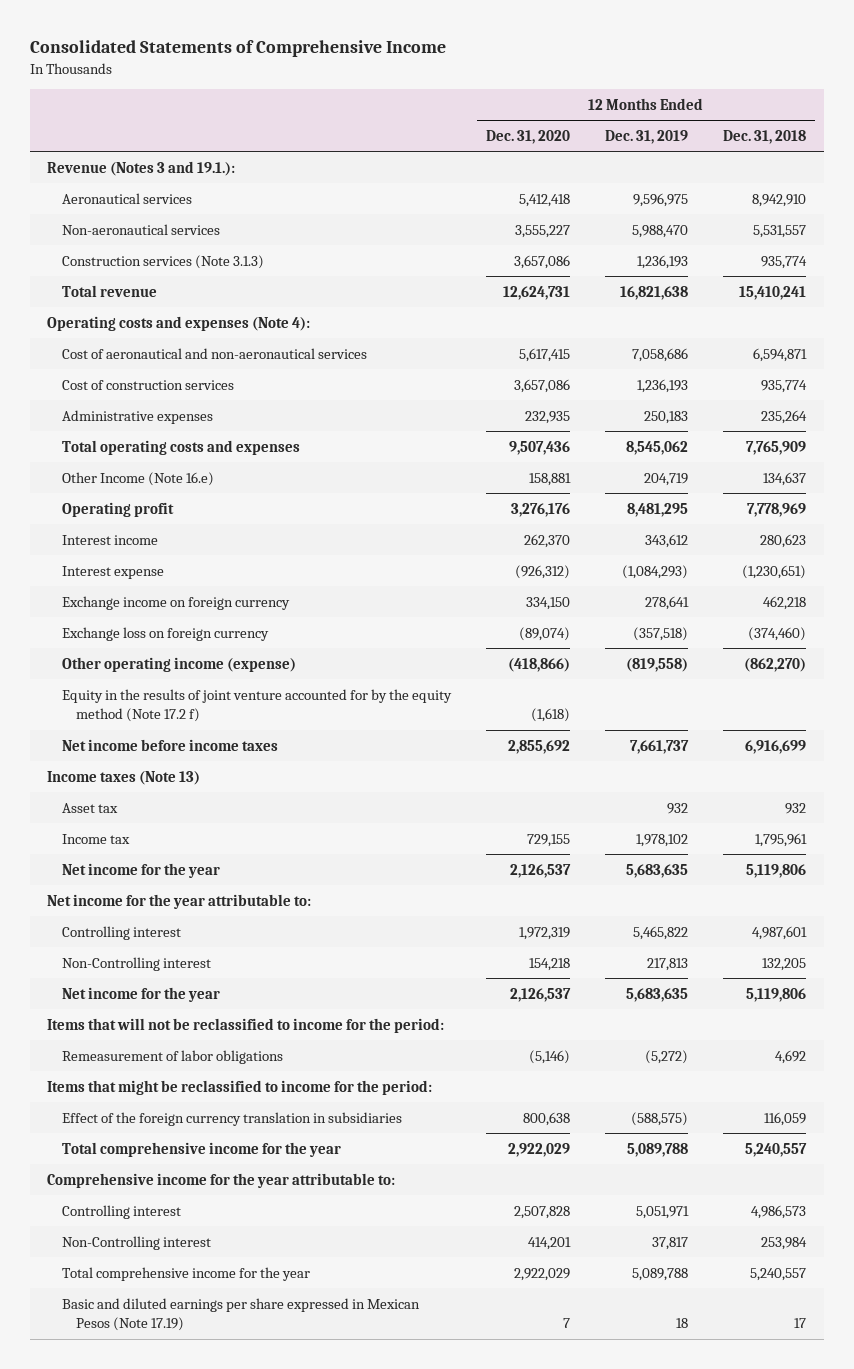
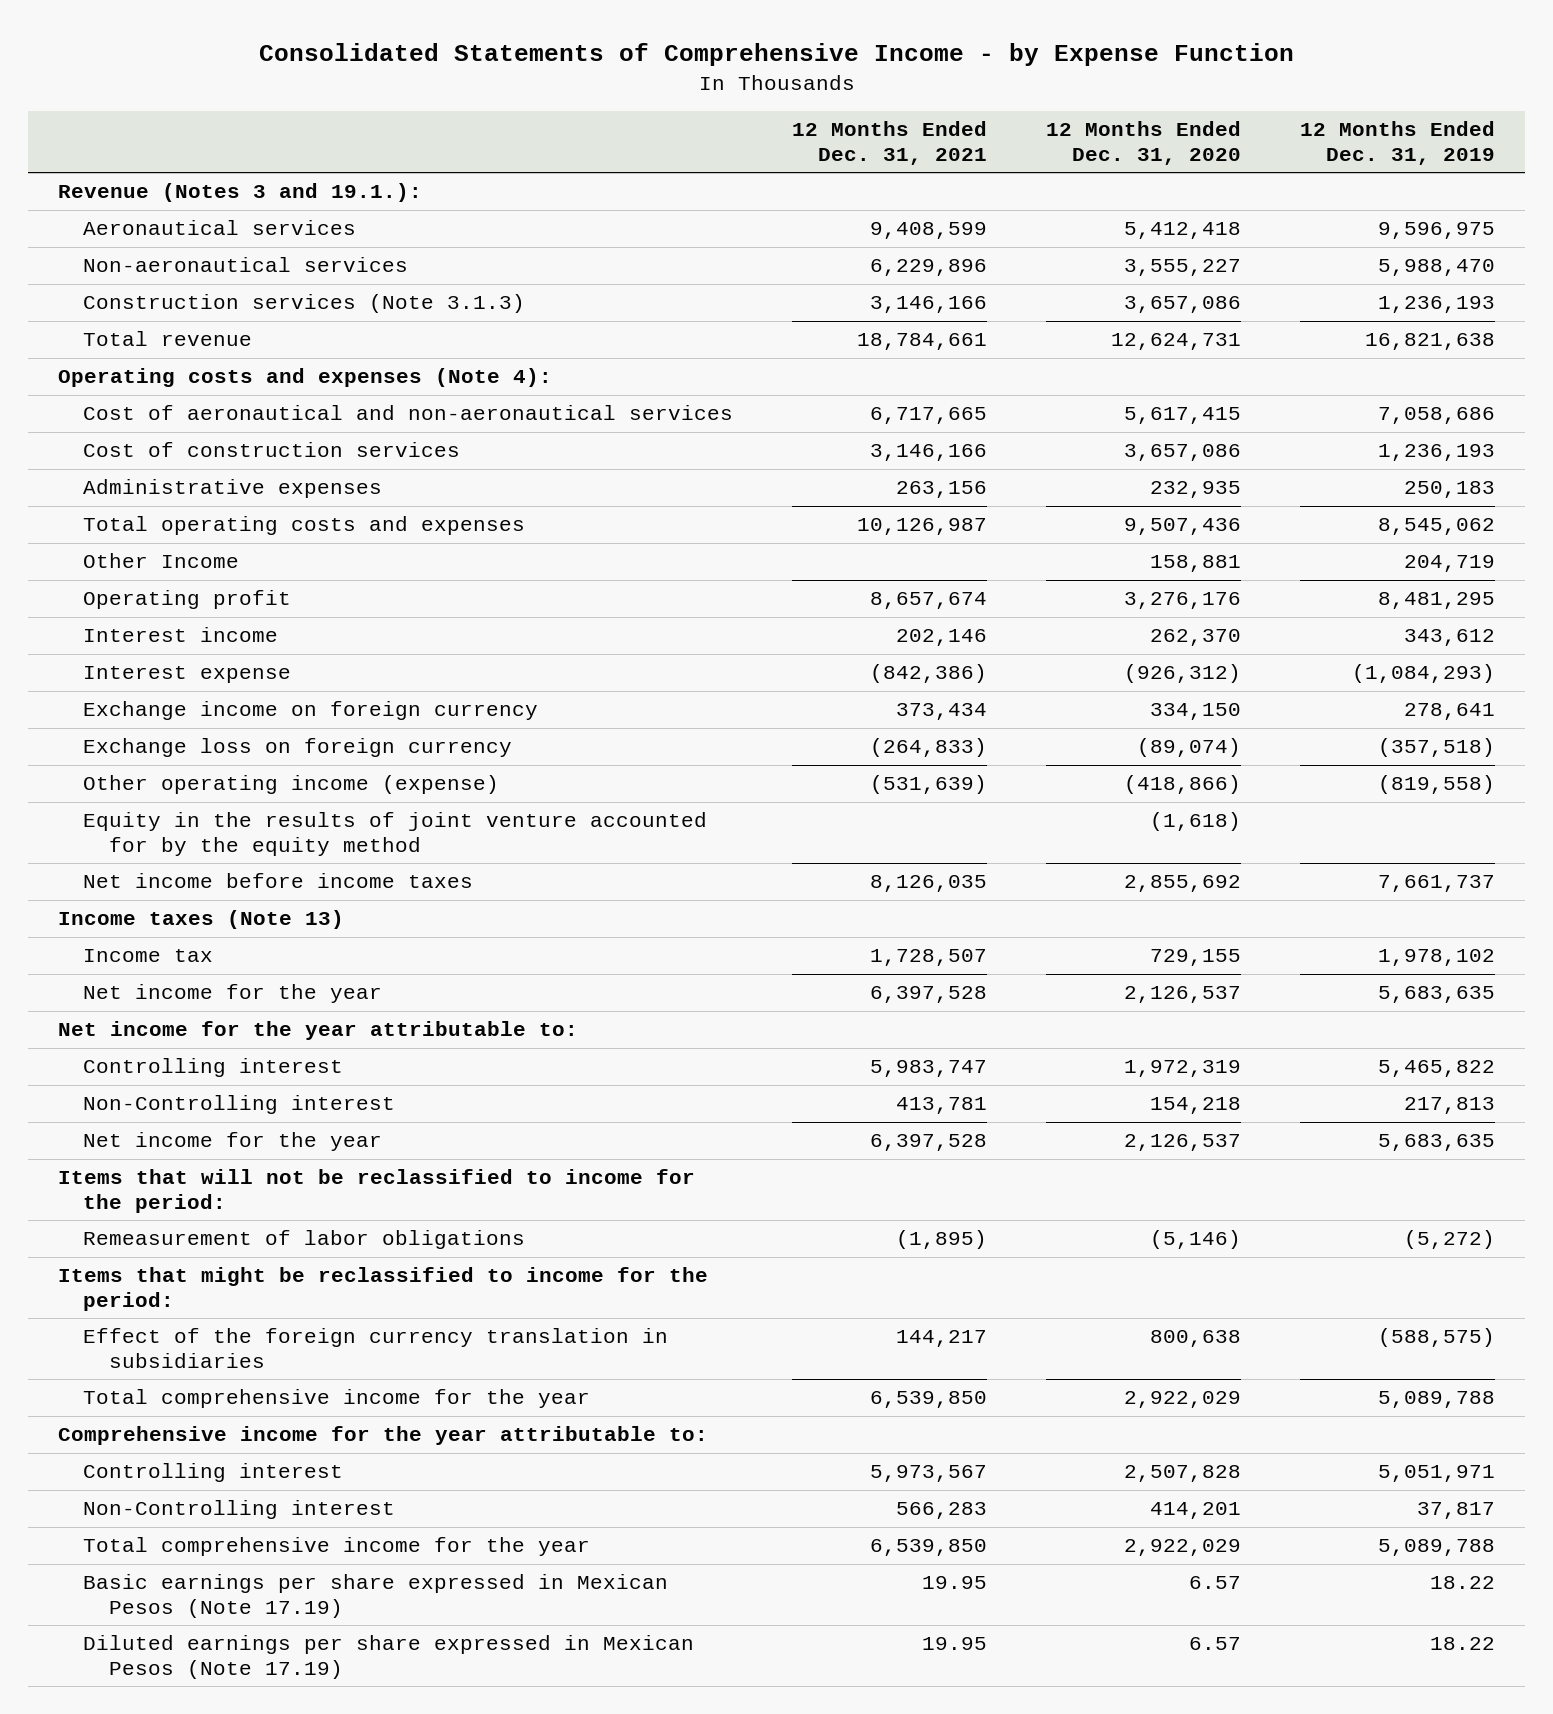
[29,40,446,58] Consolidated Statements of Comprehensive Income -> [258,43,1294,67] Consolidated Statements of Comprehensive Income - by Expense Function
[723,129,807,144] Dec. 31, 2018 -> none
none -> [792,121,988,166] 12 Months Ended Dec. 31, 2021
[61,471,214,486] Other Income (Note 16.e) -> [83,553,240,569] Other Income
[61,688,452,723] Equity in the results of joint venture accounted for by the equity method (Note 17.2 f) -> [83,812,708,857] Equity in the results of joint venture accounted for by the equity method
[61,802,118,813] Asset tax -> none
[61,1297,420,1332] Basic and diluted earnings per share expressed in Mexican Pesos (Note 17.19) -> [83,1574,669,1619] Basic earnings per share expressed in Mexican Pesos (Note 17.19)
[562,1318,570,1329] 7 -> [1189,1576,1242,1590] 6.57
[676,1318,689,1329] 18 -> [1430,1576,1496,1590] 18.22
none -> [83,1635,695,1680] Diluted earnings per share expressed in Mexican Pesos (Note 17.19)

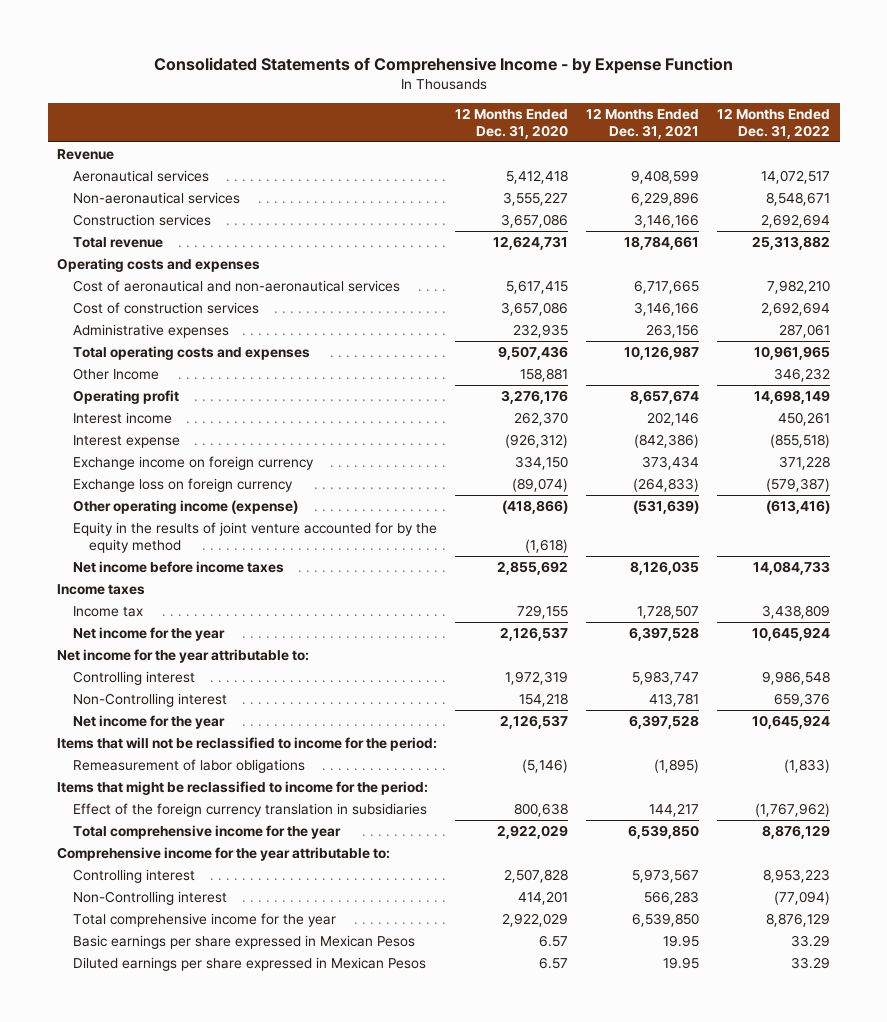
[1300,121,1496,166] 12 Months Ended Dec. 31, 2019 -> none
none -> [717,108,831,139] 12 Months Ended Dec. 31, 2022
[57,183,422,203] Revenue (Notes 3 and 19.1.): -> [56,149,114,161] Revenue
[83,294,526,314] Construction services (Note 3.1.3) -> [72,214,211,227] Construction services
[57,368,552,388] Operating costs and expenses (Note 4): -> [56,258,260,273] Operating costs and expenses
[57,910,344,930] Income taxes (Note 13) -> [56,584,145,596] Income taxes
[83,1574,669,1619] Basic earnings per share expressed in Mexican Pesos (Note 17.19) -> [72,935,415,950] Basic earnings per share expressed in Mexican Pesos
[83,1635,695,1680] Diluted earnings per share expressed in Mexican Pesos (Note 17.19) -> [72,957,426,972] Diluted earnings per share expressed in Mexican Pesos

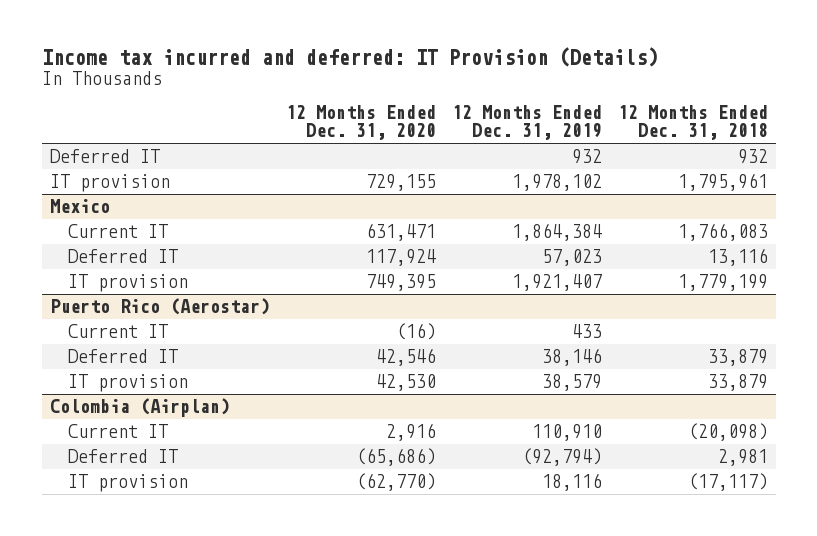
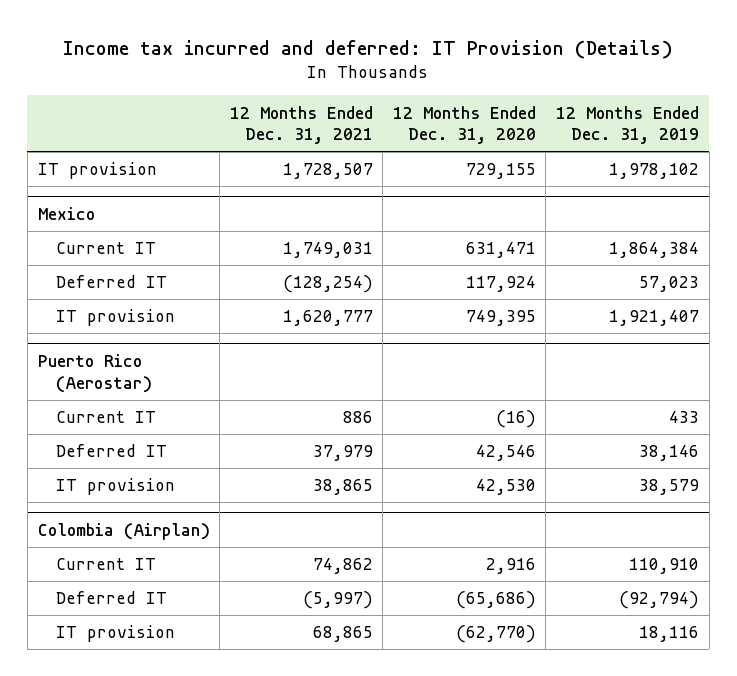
[617,105,768,141] 12 Months Ended Dec. 31, 2018 -> none
none -> [229,105,373,145] 12 Months Ended Dec. 31, 2021
[49,149,160,164] Deferred IT -> none

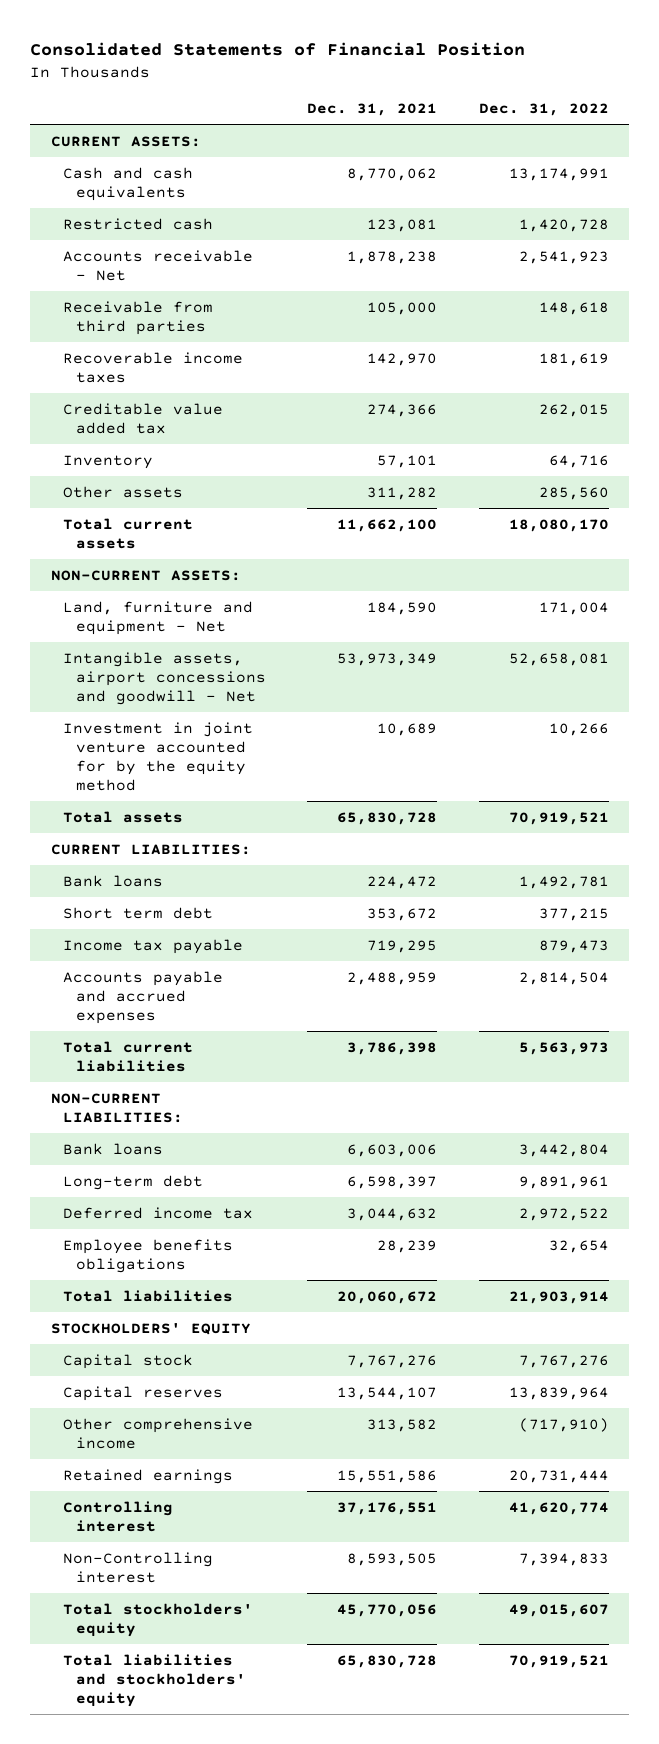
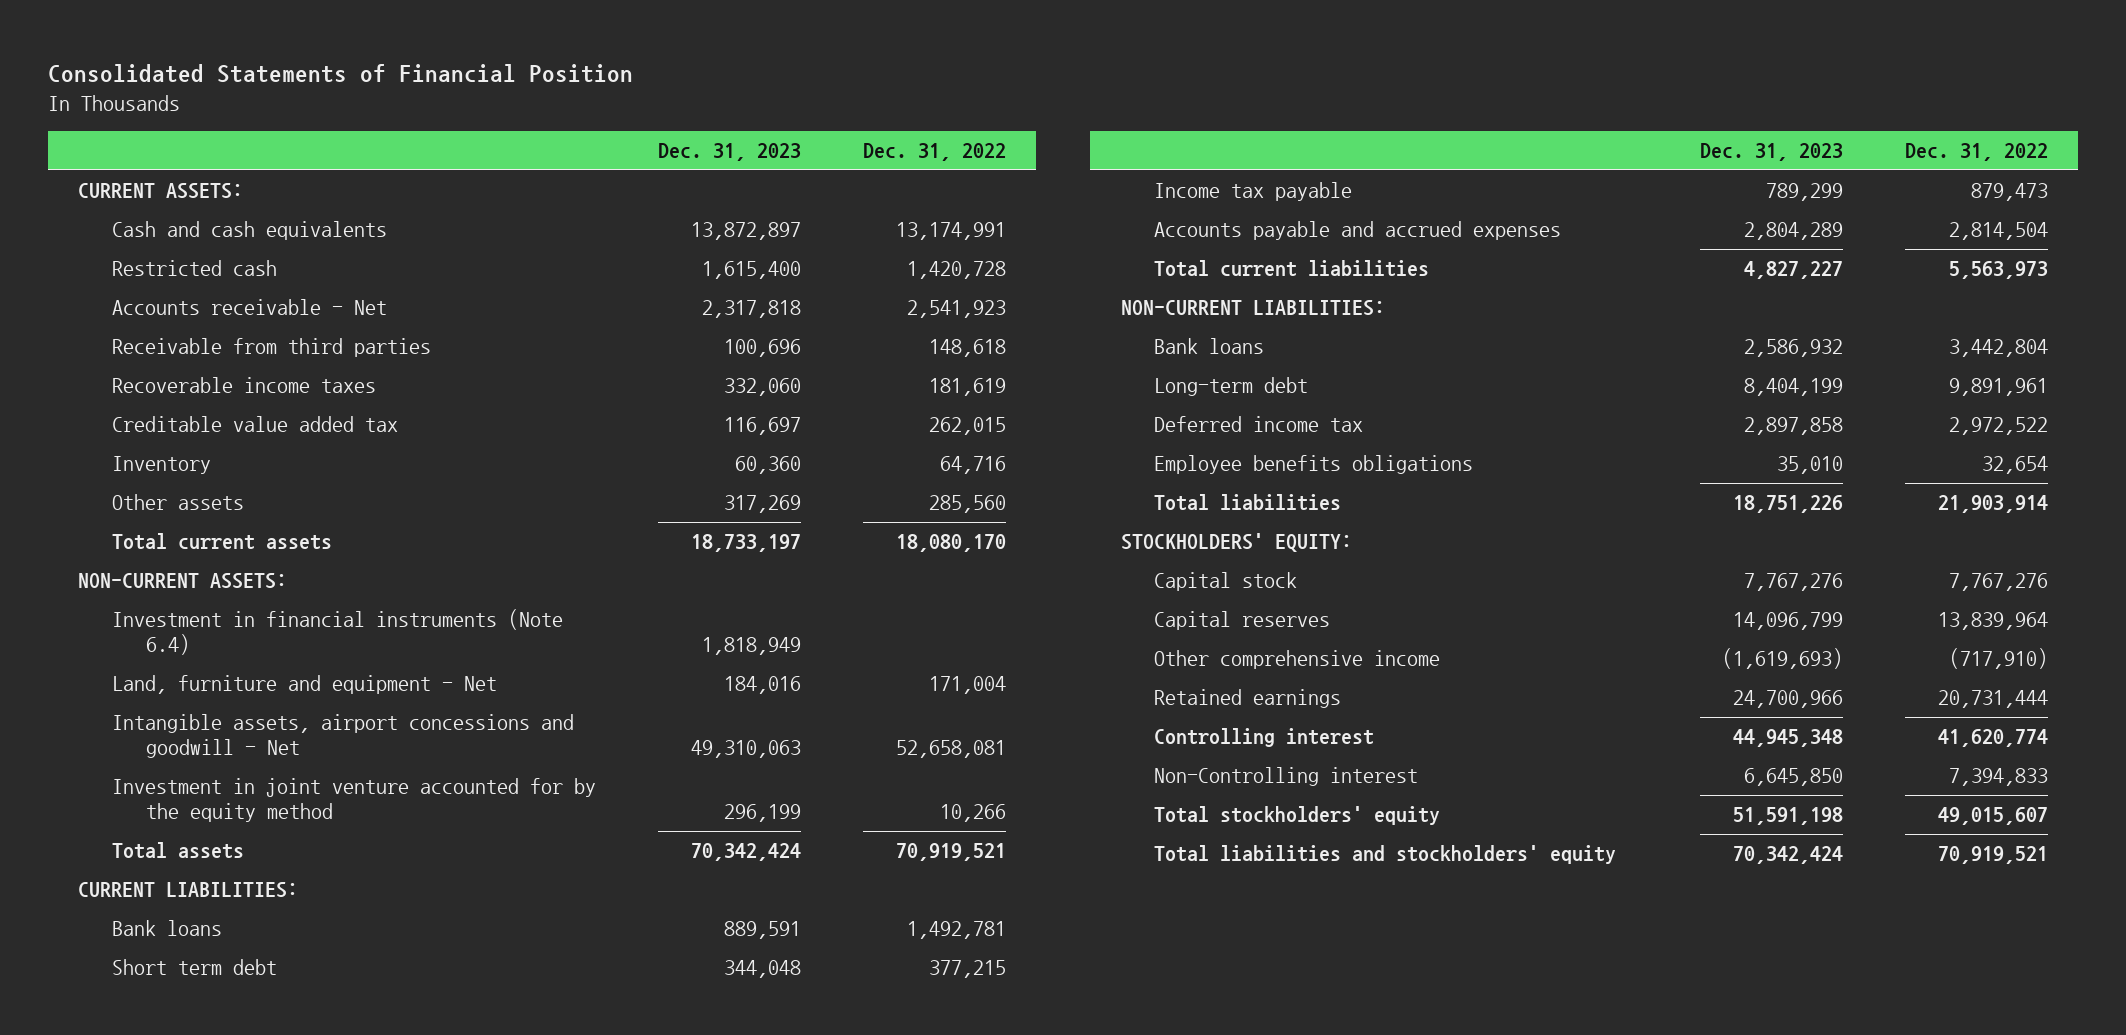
[307,103,438,117] Dec. 31, 2021 -> none
none -> [657,143,801,162] Dec. 31, 2023
none -> [112,609,564,656] Investment in financial instruments (Note 6.4)
[50,1322,251,1335] STOCKHOLDERS' EQUITY -> [1120,533,1352,553] STOCKHOLDERS' EQUITY:

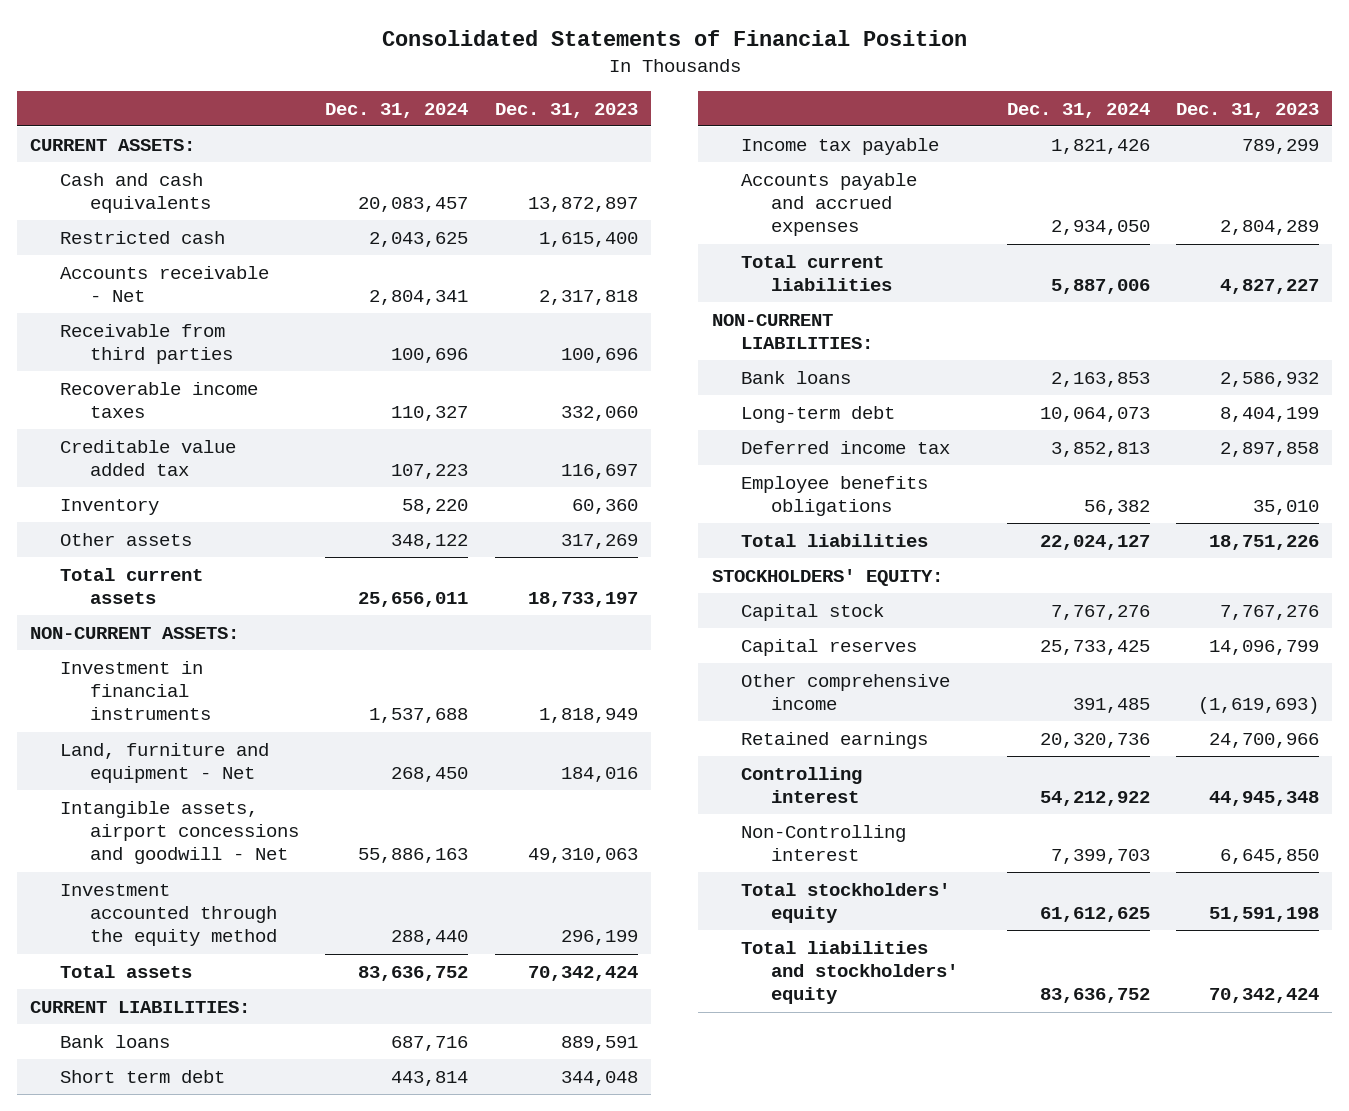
[862,143,1006,162] Dec. 31, 2022 -> none
none -> [325,102,469,118] Dec. 31, 2024
[112,609,564,656] Investment in financial instruments (Note 6.4) -> [59,660,211,721] Investment in financial instruments
[112,778,597,823] Investment in joint venture accounted for by the equity method -> [59,883,277,947] Investment accounted through the equity method

